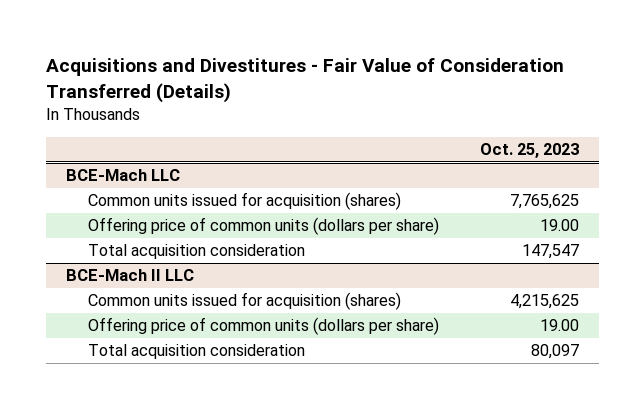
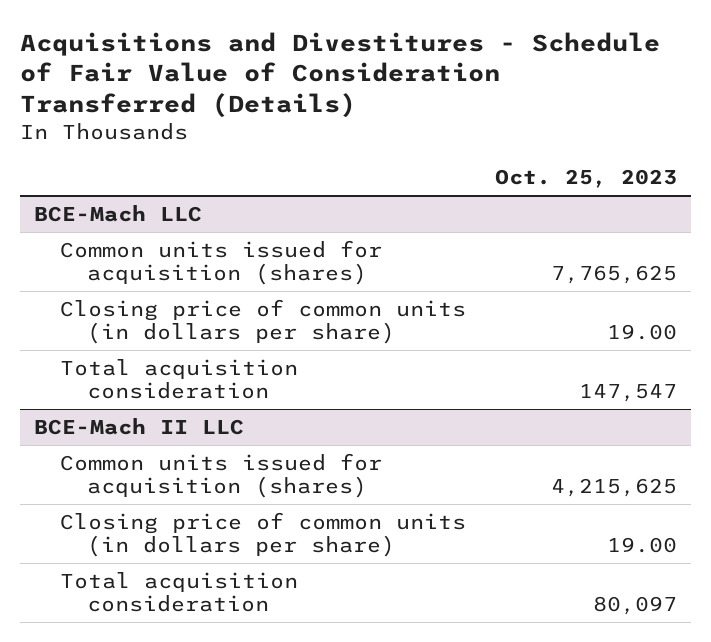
[45,57,564,103] Acquisitions and Divestitures - Fair Value of Consideration Transferred (Details) -> [19,31,660,119] Acquisitions and Divestitures - Schedule of Fair Value of Consideration Transferred (Details)
[88,217,440,236] Offering price of common units (dollars per share) -> [60,299,467,345] Closing price of common units (in dollars per share)
[88,317,440,336] Offering price of common units (dollars per share) -> [60,512,467,558] Closing price of common units (in dollars per share)

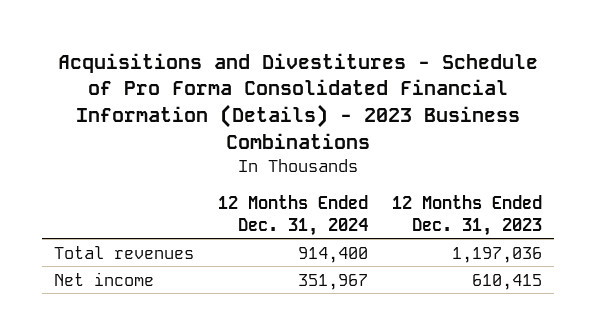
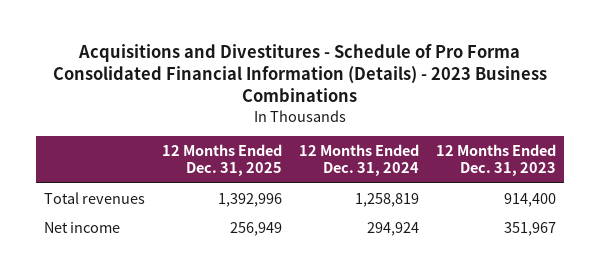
none -> [161,143,282,177] 12 Months Ended Dec. 31, 2025
[297,246,368,263] 914,400 -> [354,192,419,207] 1,258,819
[451,246,542,263] 1,197,036 -> [503,192,556,207] 914,400
[297,273,368,290] 351,967 -> [366,221,419,236] 294,924
[471,273,542,290] 610,415 -> [503,221,556,236] 351,967

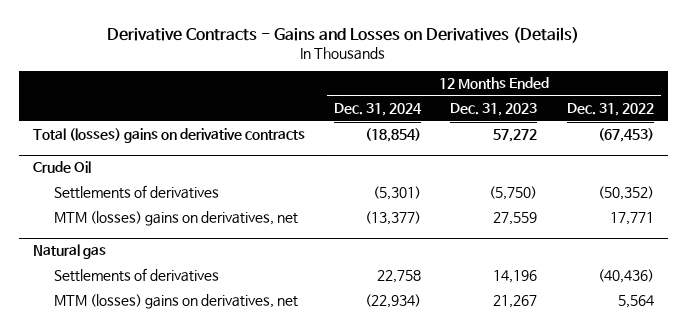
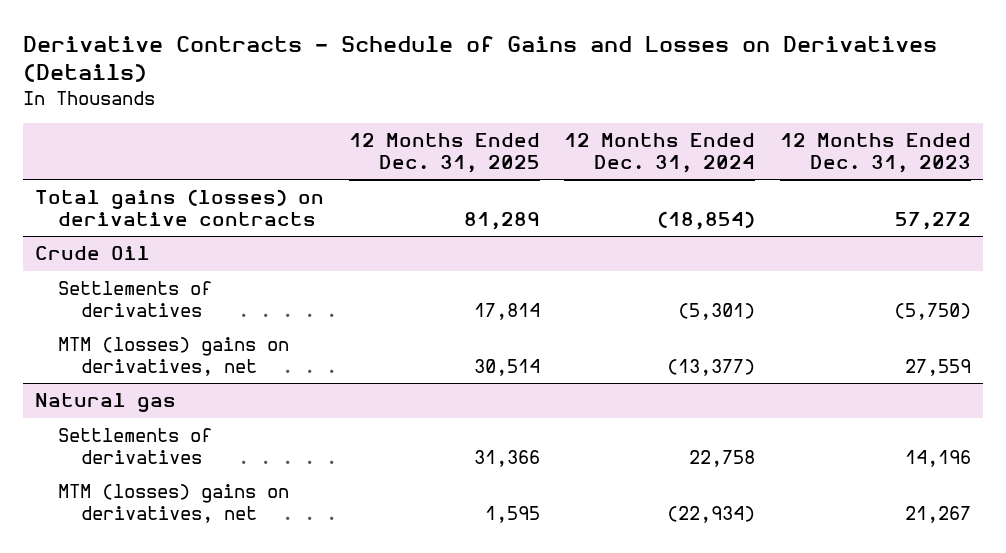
[107,26,580,43] Derivative Contracts - Gains and Losses on Derivatives (Details) -> [23,35,938,82] Derivative Contracts - Schedule of Gains and Losses on Derivatives (Details)
[566,103,654,117] Dec. 31, 2022 -> none
none -> [348,133,540,174] 12 Months Ended Dec. 31, 2025
[33,128,306,144] Total (losses) gains on derivative contracts -> [35,189,325,227] Total gains (losses) on derivative contracts

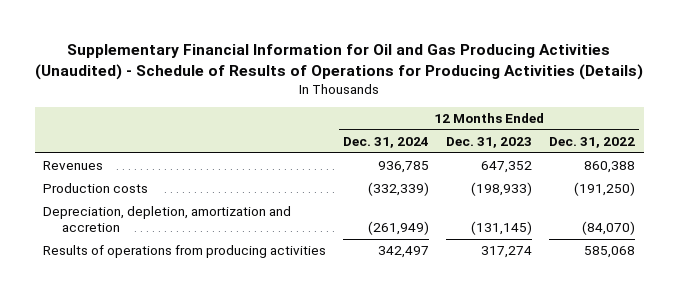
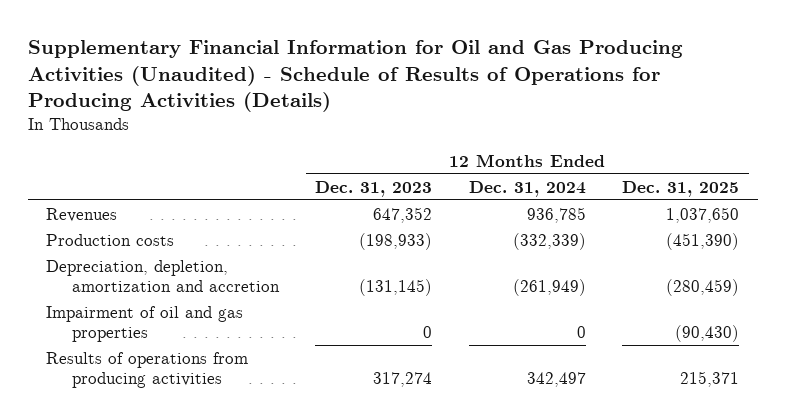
[549,136,636,148] Dec. 31, 2022 -> none
none -> [622,180,740,197] Dec. 31, 2025
none -> [46,305,244,342] Impairment of oil and gas properties

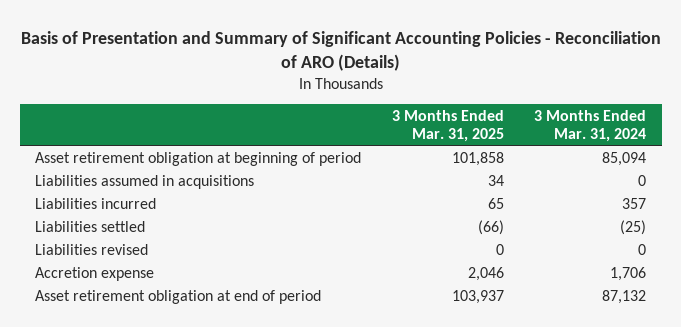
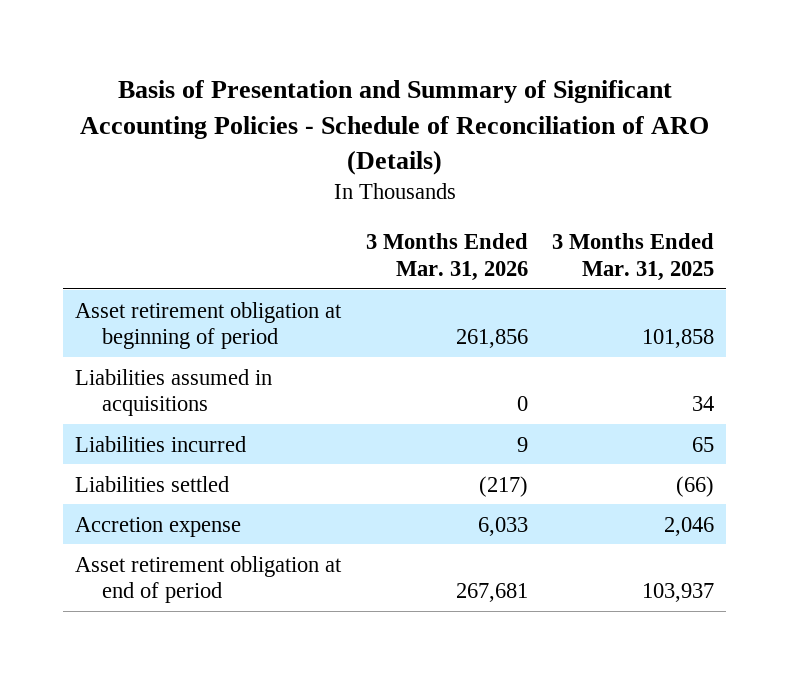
[20,30,661,71] Basis of Presentation and Summary of Significant Accounting Policies - Reconciliation of ARO (Details) -> [79,80,709,175] Basis of Presentation and Summary of Significant Accounting Policies - Schedule of Reconciliation of ARO (Details)
[534,109,647,142] 3 Months Ended Mar. 31, 2024 -> none
none -> [365,233,528,281] 3 Months Ended Mar. 31, 2026
[34,243,148,255] Liabilities revised -> none

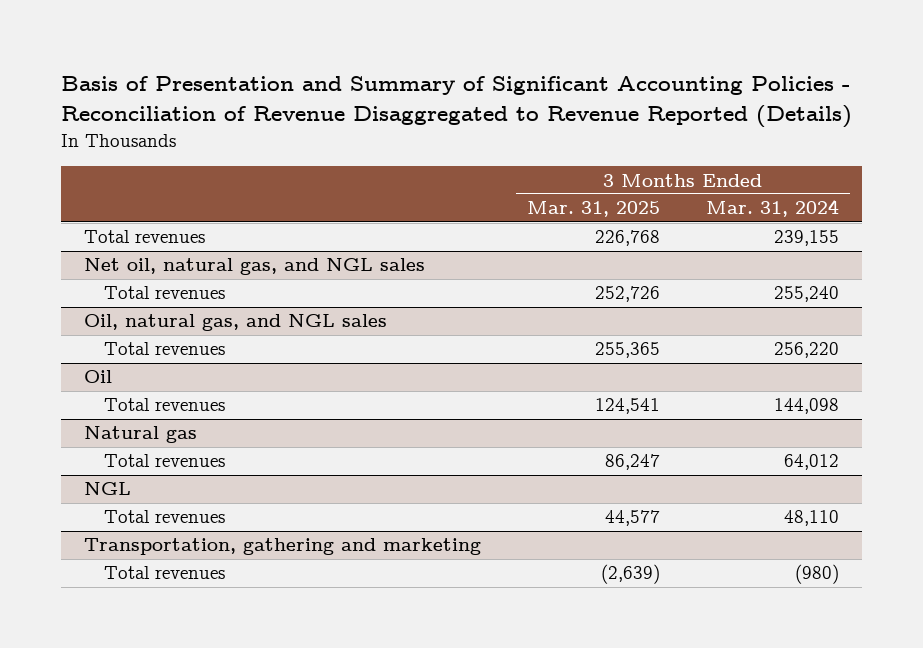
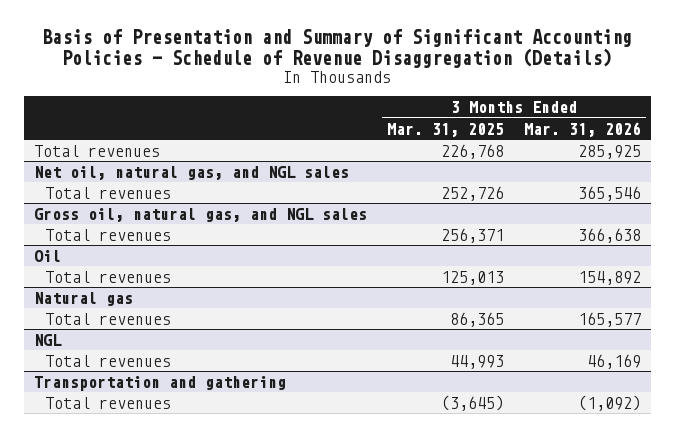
[61,76,853,129] Basis of Presentation and Summary of Significant Accounting Policies - Reconciliation of Revenue Disaggregated to Revenue Reported (Details) -> [42,29,633,69] Basis of Presentation and Summary of Significant Accounting Policies - Schedule of Revenue Disaggregation (Details)
[706,199,840,218] Mar. 31, 2024 -> none
none -> [523,121,641,137] Mar. 31, 2026
[84,314,388,332] Oil, natural gas, and NGL sales -> [33,207,367,222] Gross oil, natural gas, and NGL sales
[595,342,661,359] 255,365 -> [440,227,504,243] 256,371
[595,398,661,415] 124,541 -> [440,270,504,285] 125,013
[605,454,661,471] 86,247 -> [449,311,504,327] 86,365
[605,510,661,527] 44,577 -> [449,354,504,369] 44,993
[84,538,482,556] Transportation, gathering and marketing -> [33,375,286,391] Transportation and gathering
[601,564,661,585] (2,639) -> [440,394,504,411] (3,645)

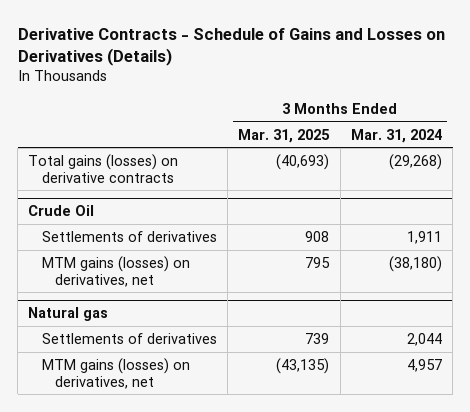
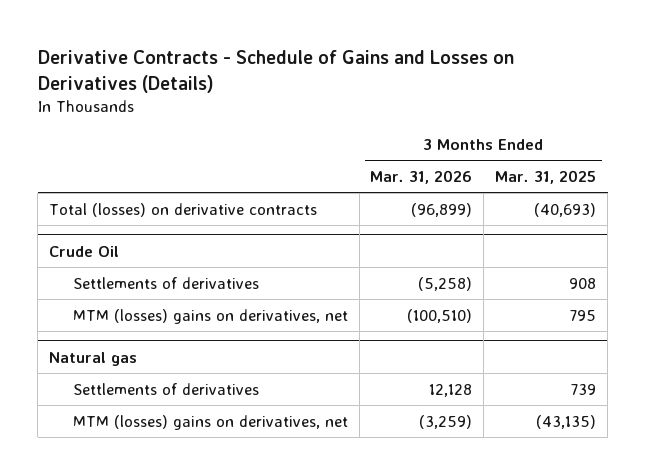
[350,128,442,143] Mar. 31, 2024 -> none
none -> [370,170,473,185] Mar. 31, 2026
[28,154,179,183] Total gains (losses) on derivative contracts -> [48,202,317,217] Total (losses) on derivative contracts
[41,256,190,287] MTM gains (losses) on derivatives, net -> [72,308,348,324] MTM (losses) gains on derivatives, net
[41,358,190,389] MTM gains (losses) on derivatives, net -> [72,414,348,430] MTM (losses) gains on derivatives, net

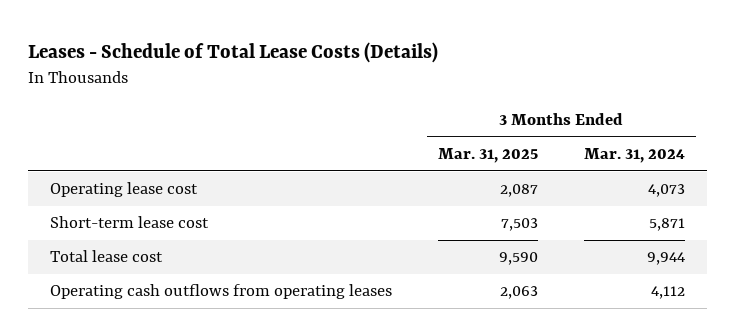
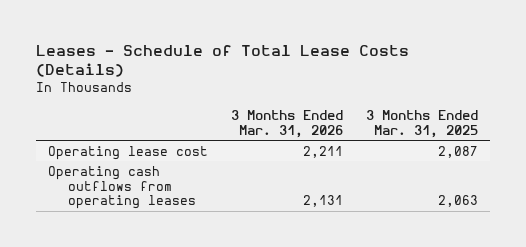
[583,148,685,164] Mar. 31, 2024 -> none
none -> [230,110,343,138] 3 Months Ended Mar. 31, 2026
[50,216,210,229] Short-term lease cost -> none
[50,250,164,263] Total lease cost -> none

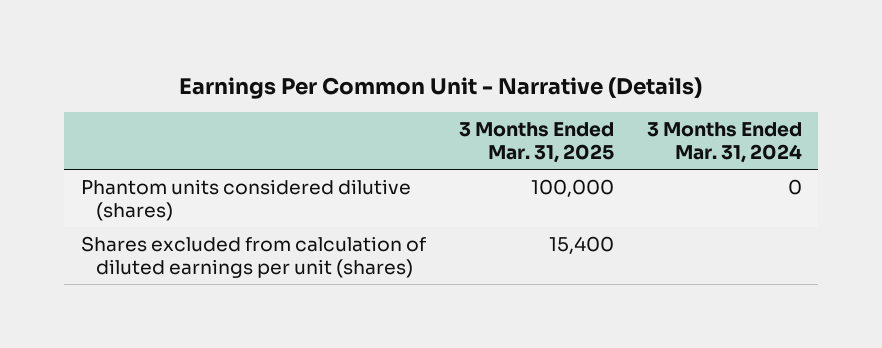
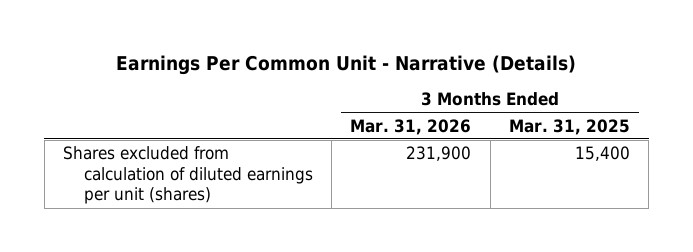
[646,122,802,163] 3 Months Ended Mar. 31, 2024 -> none
none -> [350,118,472,135] Mar. 31, 2026
[80,179,411,221] Phantom units considered dilutive (shares) -> none

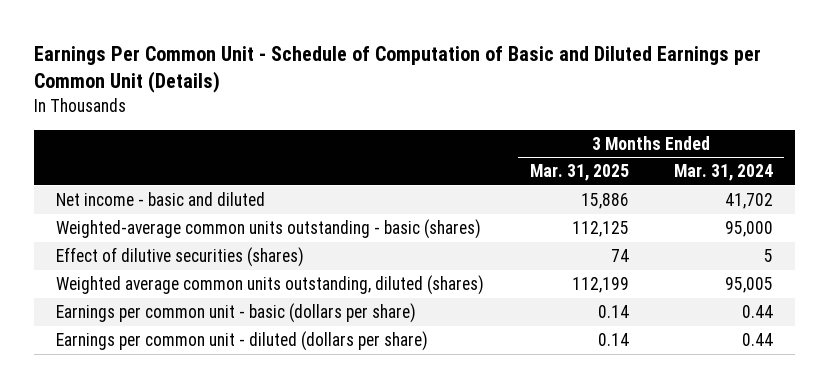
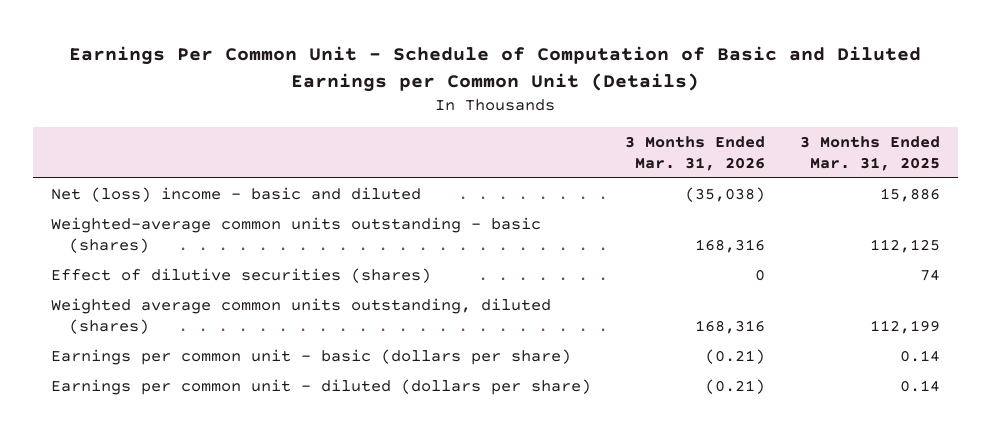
[673,164,773,182] Mar. 31, 2024 -> none
none -> [625,136,766,171] 3 Months Ended Mar. 31, 2026
[56,192,266,207] Net income - basic and diluted -> [50,187,421,203] Net (loss) income - basic and diluted

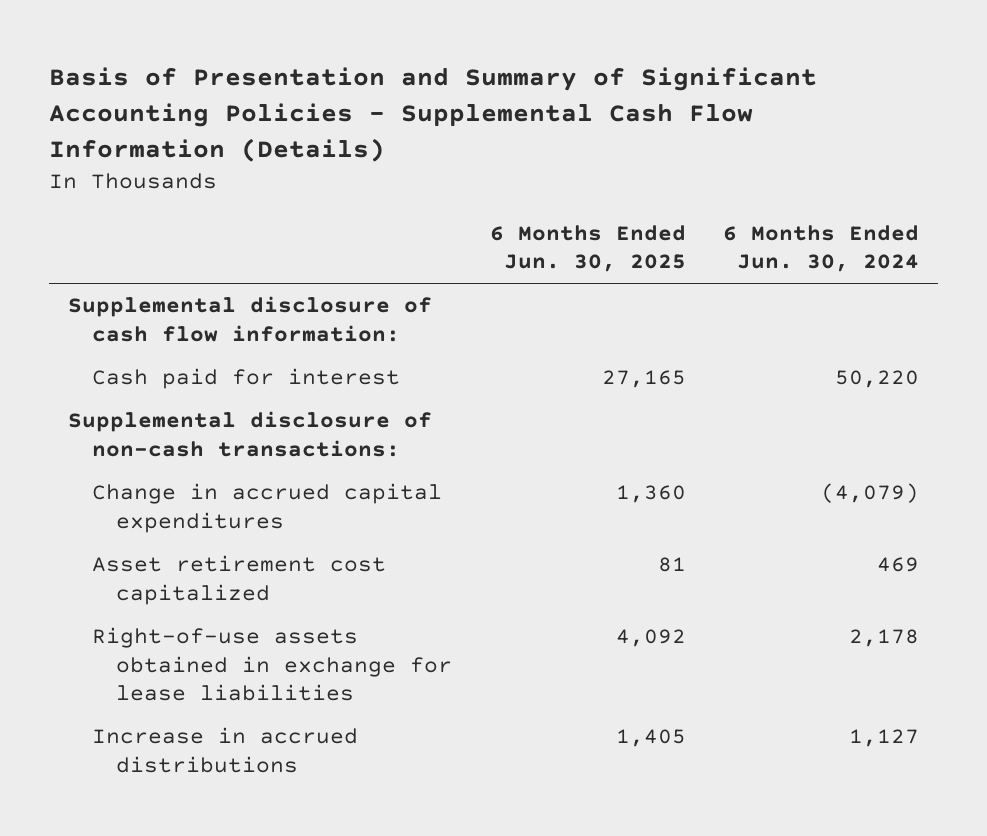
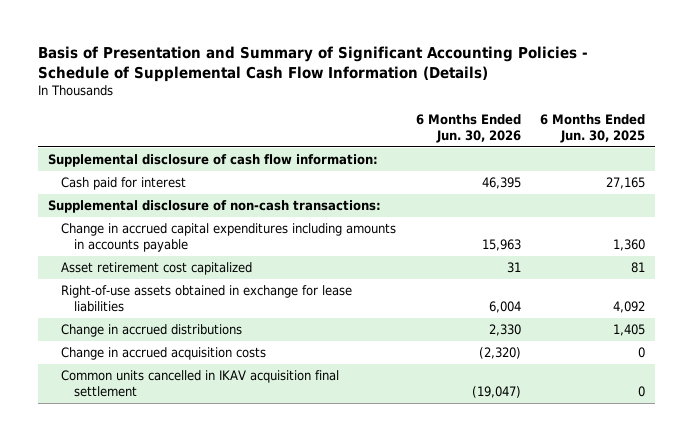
[49,67,818,163] Basis of Presentation and Summary of Significant Accounting Policies - Supplemental Cash Flow Information (Details) -> [38,46,589,82] Basis of Presentation and Summary of Significant Accounting Policies - Schedule of Supplemental Cash Flow Information (Details)
[723,224,920,273] 6 Months Ended Jun. 30, 2024 -> none
none -> [415,114,521,143] 6 Months Ended Jun. 30, 2026
[92,483,443,533] Change in accrued capital expenditures -> [61,223,397,253] Change in accrued capital expenditures including amounts in accounts payable
[92,727,359,773] Increase in accrued distributions -> [61,324,243,338] Change in accrued distributions
none -> [61,347,267,361] Change in accrued acquisition costs
none -> [61,370,340,398] Common units cancelled in IKAV acquisition final settlement

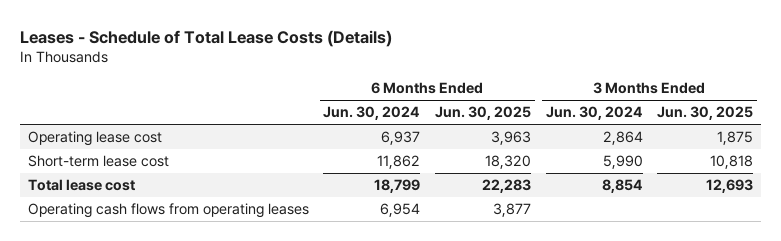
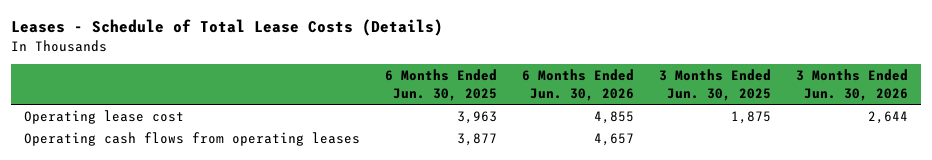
[323,106,421,121] Jun. 30, 2024 -> none
[545,106,643,121] Jun. 30, 2024 -> none
none -> [522,69,635,101] 6 Months Ended Jun. 30, 2026
none -> [796,69,909,101] 3 Months Ended Jun. 30, 2026
[27,155,169,168] Short-term lease cost -> none
[27,179,135,192] Total lease cost -> none

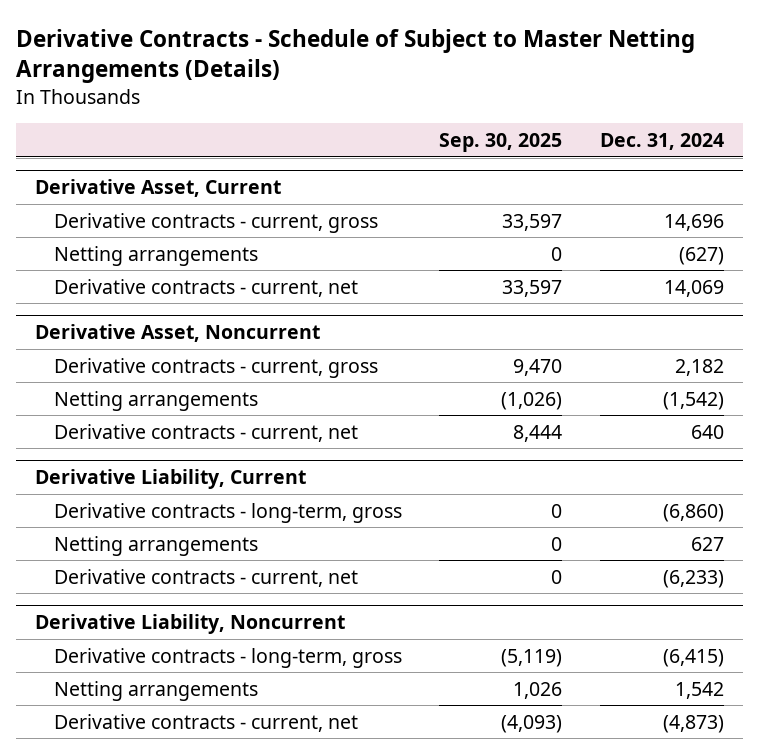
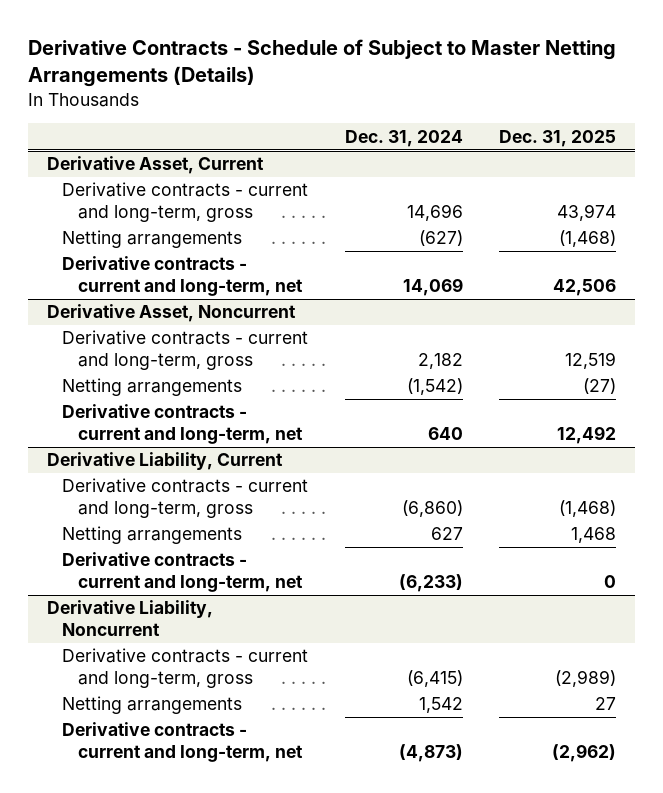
[439,132,563,152] Sep. 30, 2025 -> none
none -> [499,129,617,147] Dec. 31, 2025
[53,212,378,233] Derivative contracts - current, gross -> [62,182,309,222] Derivative contracts - current and long-term, gross
[53,278,358,297] Derivative contracts - current, net -> [62,256,303,296] Derivative contracts - current and long-term, net
[53,357,378,378] Derivative contracts - current, gross -> [62,330,309,370] Derivative contracts - current and long-term, gross
[53,423,358,442] Derivative contracts - current, net -> [62,404,303,444] Derivative contracts - current and long-term, net
[53,502,402,523] Derivative contracts - long-term, gross -> [62,478,309,518] Derivative contracts - current and long-term, gross
[53,568,358,587] Derivative contracts - current, net -> [62,552,303,592] Derivative contracts - current and long-term, net
[53,647,402,668] Derivative contracts - long-term, gross -> [62,648,309,688] Derivative contracts - current and long-term, gross
[53,713,358,732] Derivative contracts - current, net -> [62,722,303,762] Derivative contracts - current and long-term, net

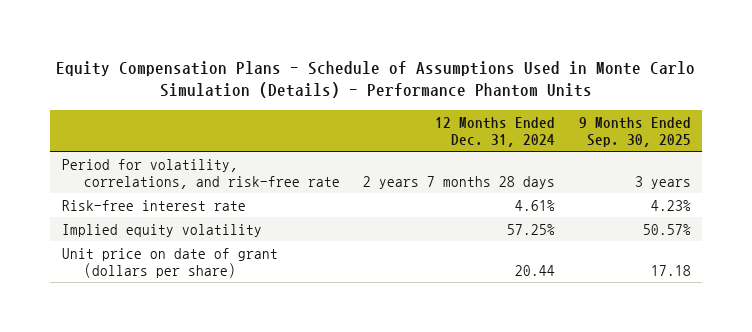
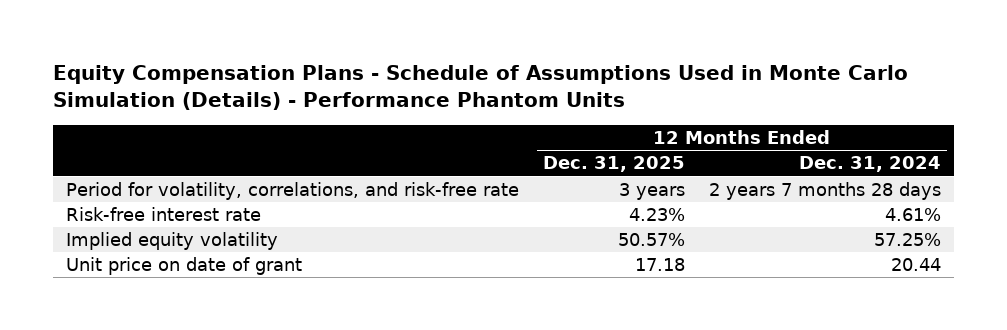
[578,116,691,148] 9 Months Ended Sep. 30, 2025 -> none
none -> [542,156,685,173] Dec. 31, 2025
[61,247,278,278] Unit price on date of grant (dollars per share) -> [65,257,302,276] Unit price on date of grant

